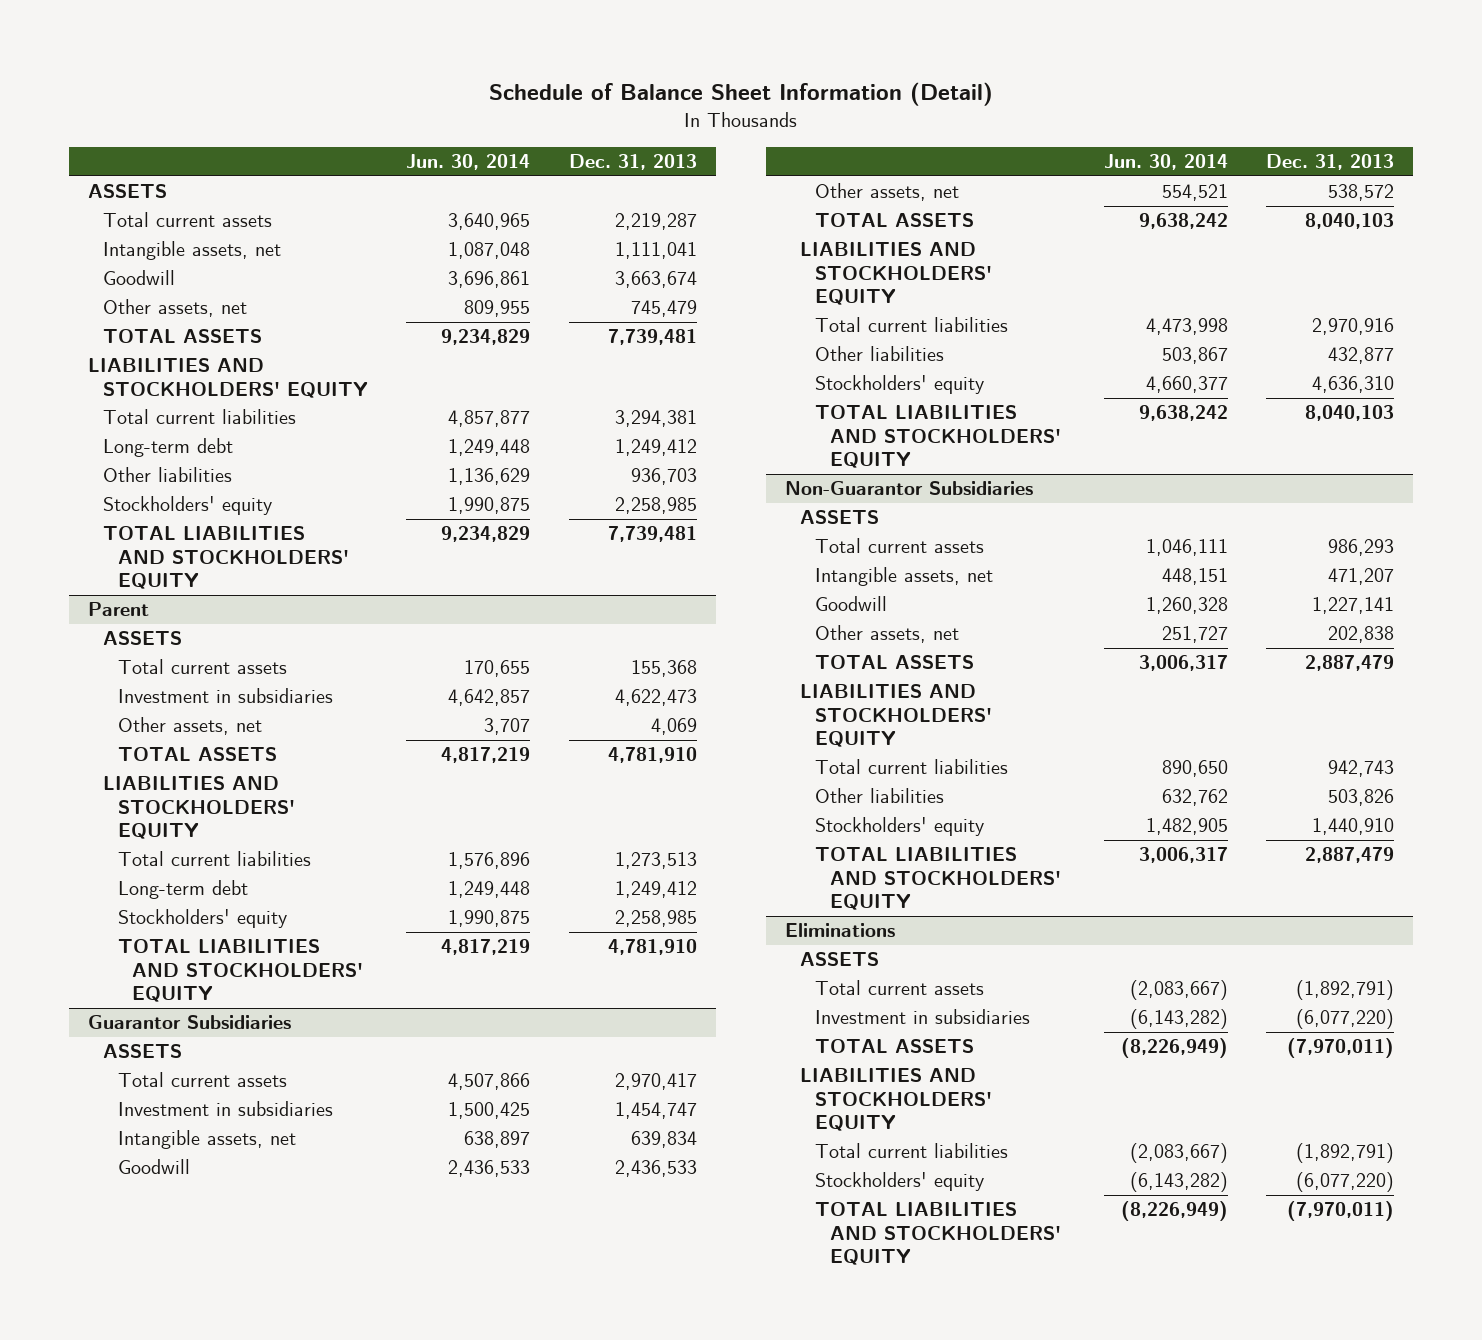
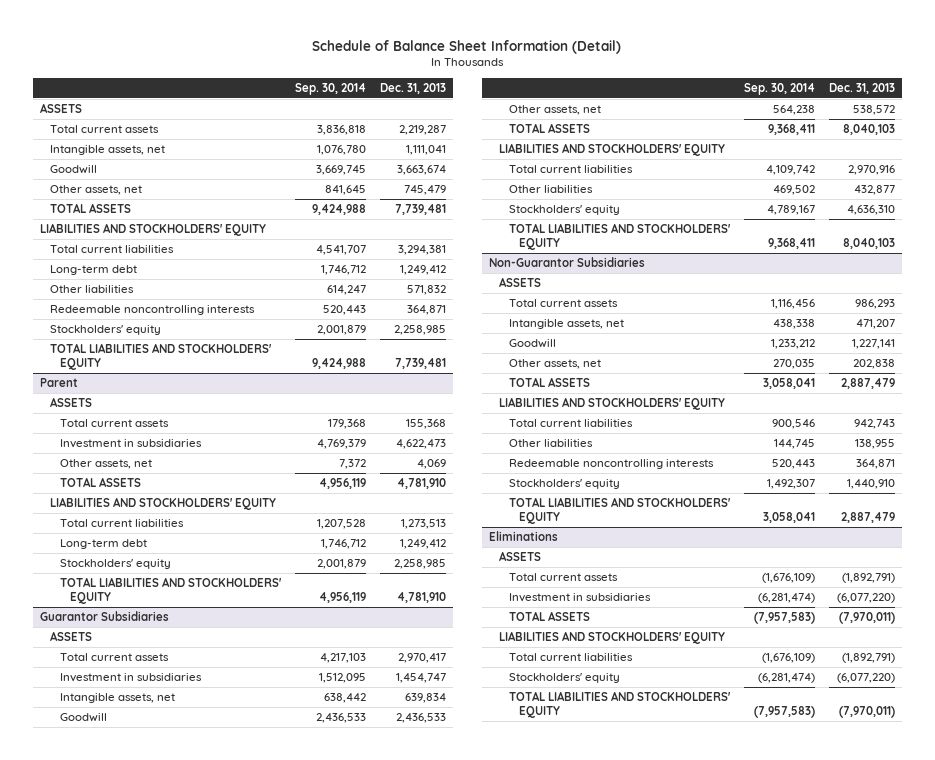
[406,154,531,171] Jun. 30, 2014 -> none
none -> [294,83,366,96] Sep. 30, 2014
[630,468,697,486] 936,703 -> [406,285,446,296] 571,832
none -> [49,305,255,316] Redeemable noncontrolling interests
[1328,789,1395,807] 503,826 -> [855,439,896,450] 138,955
none -> [509,459,715,470] Redeemable noncontrolling interests

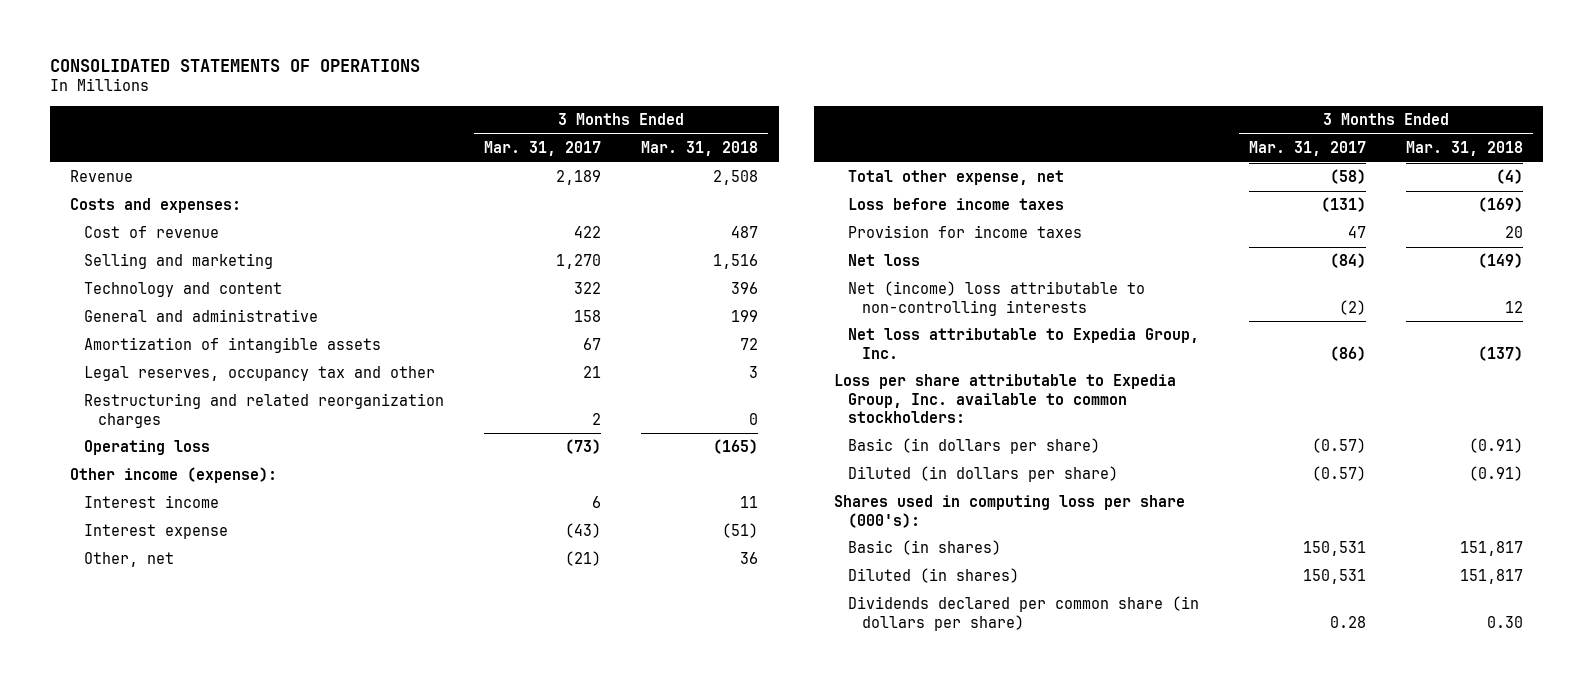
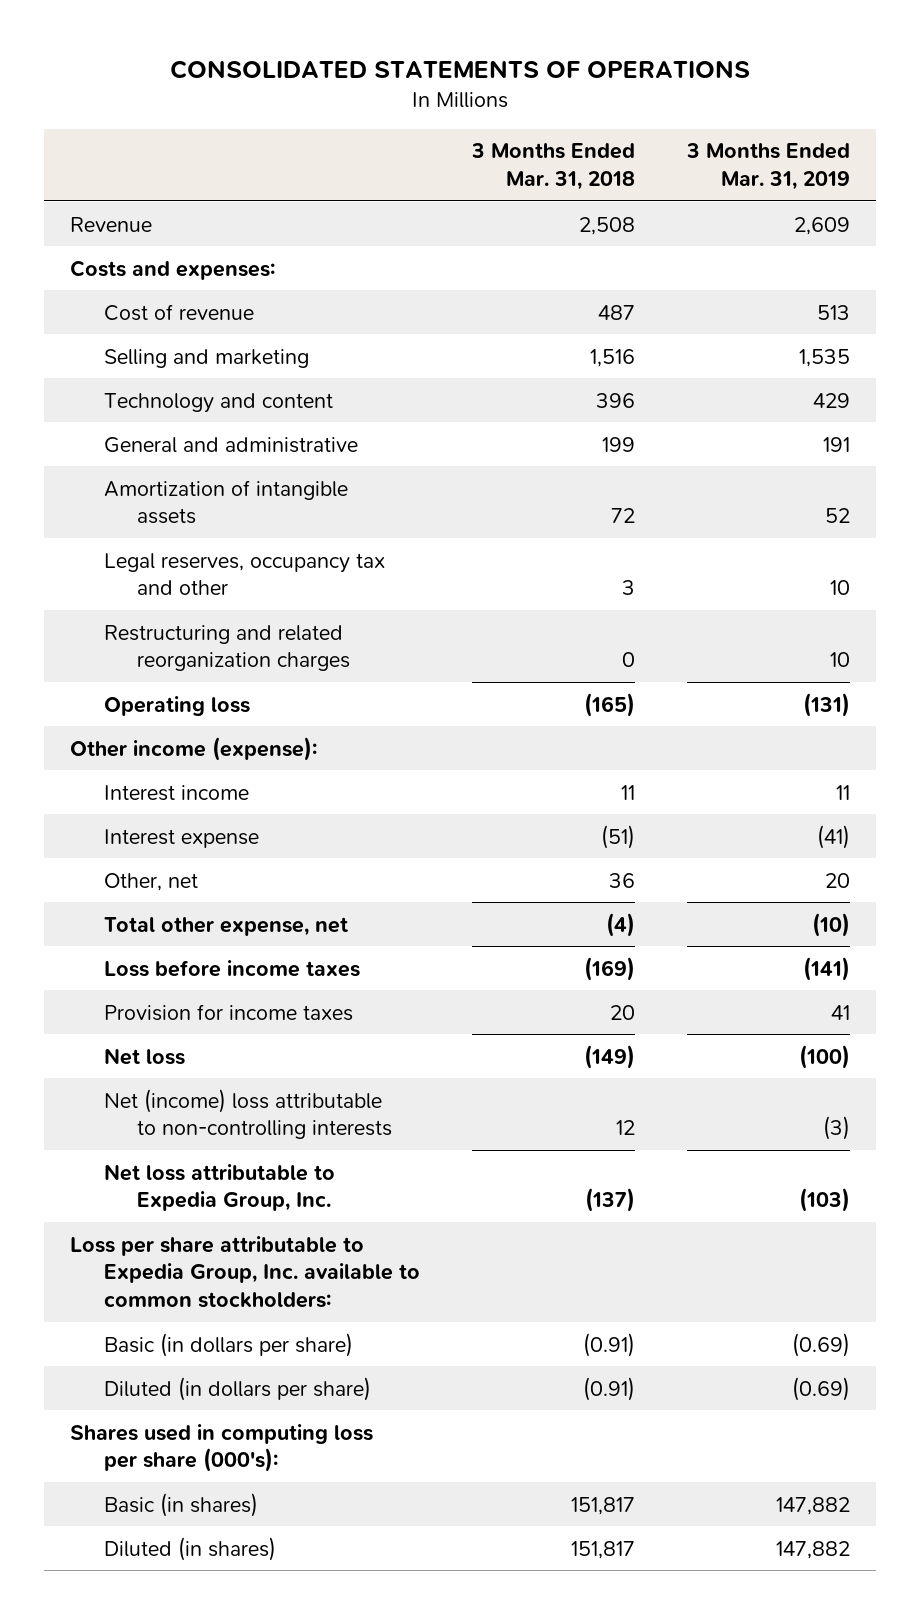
[484,140,602,156] Mar. 31, 2017 -> none
none -> [685,143,850,190] 3 Months Ended Mar. 31, 2019
[848,596,1200,631] Dividends declared per common share (in dollars per share) -> none

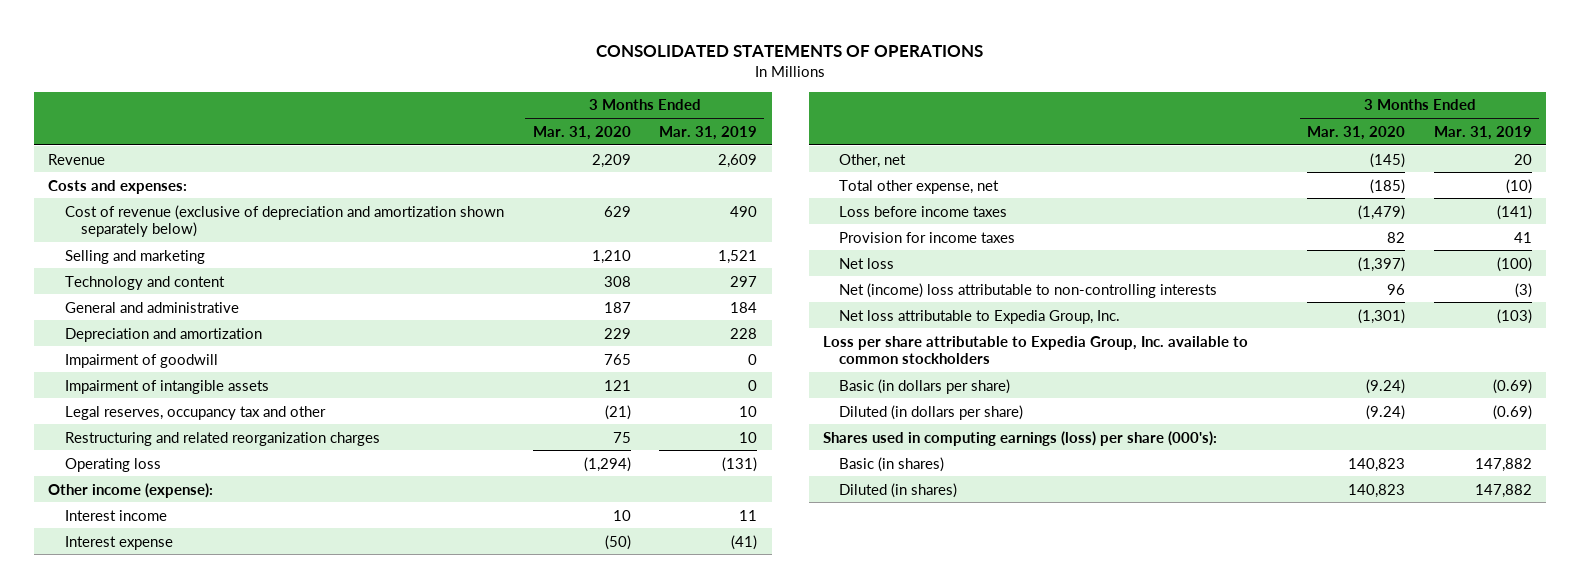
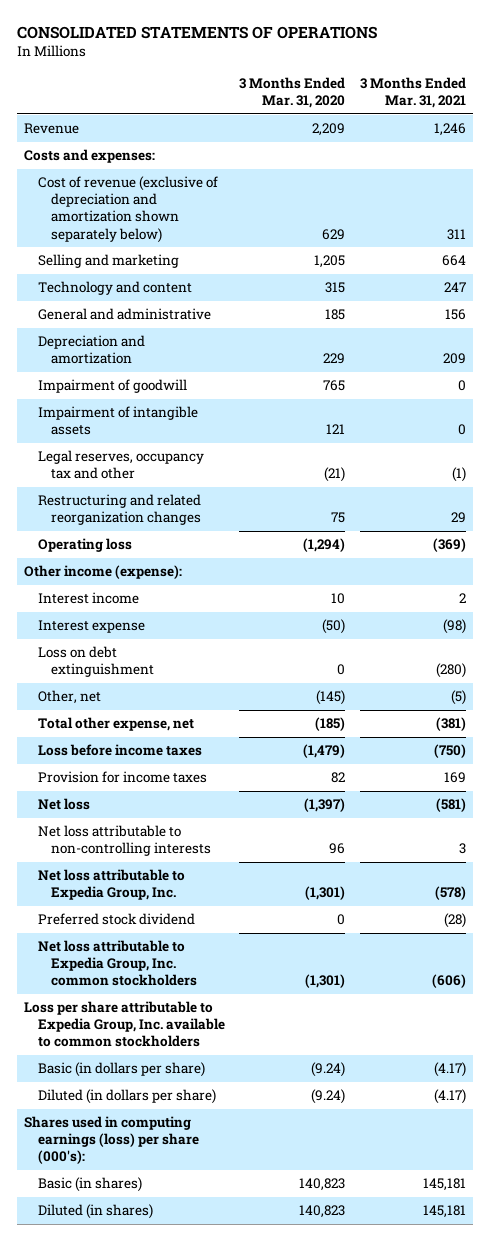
[659,125,758,140] Mar. 31, 2019 -> none
none -> [359,77,466,109] 3 Months Ended Mar. 31, 2021
[591,249,631,264] 1,210 -> [314,255,346,269] 1,205
[603,275,631,287] 308 -> [325,282,346,294] 315
[603,301,631,313] 187 -> [325,309,346,321] 185
[64,431,380,446] Restructuring and related reorganization charges -> [37,494,201,526] Restructuring and related reorganization changes
none -> [37,646,154,678] Loss on debt extinguishment
[839,282,1218,298] Net (income) loss attributable to non-controlling interests -> [37,825,211,857] Net loss attributable to non-controlling interests
none -> [37,913,195,926] Preferred stock dividend
none -> [37,940,197,987] Net loss attributable to Expedia Group, Inc. common stockholders

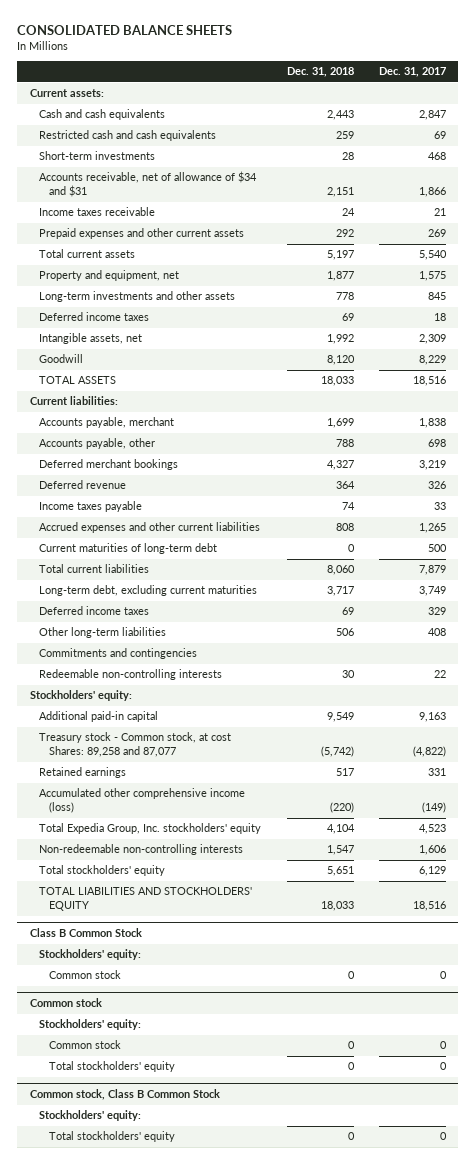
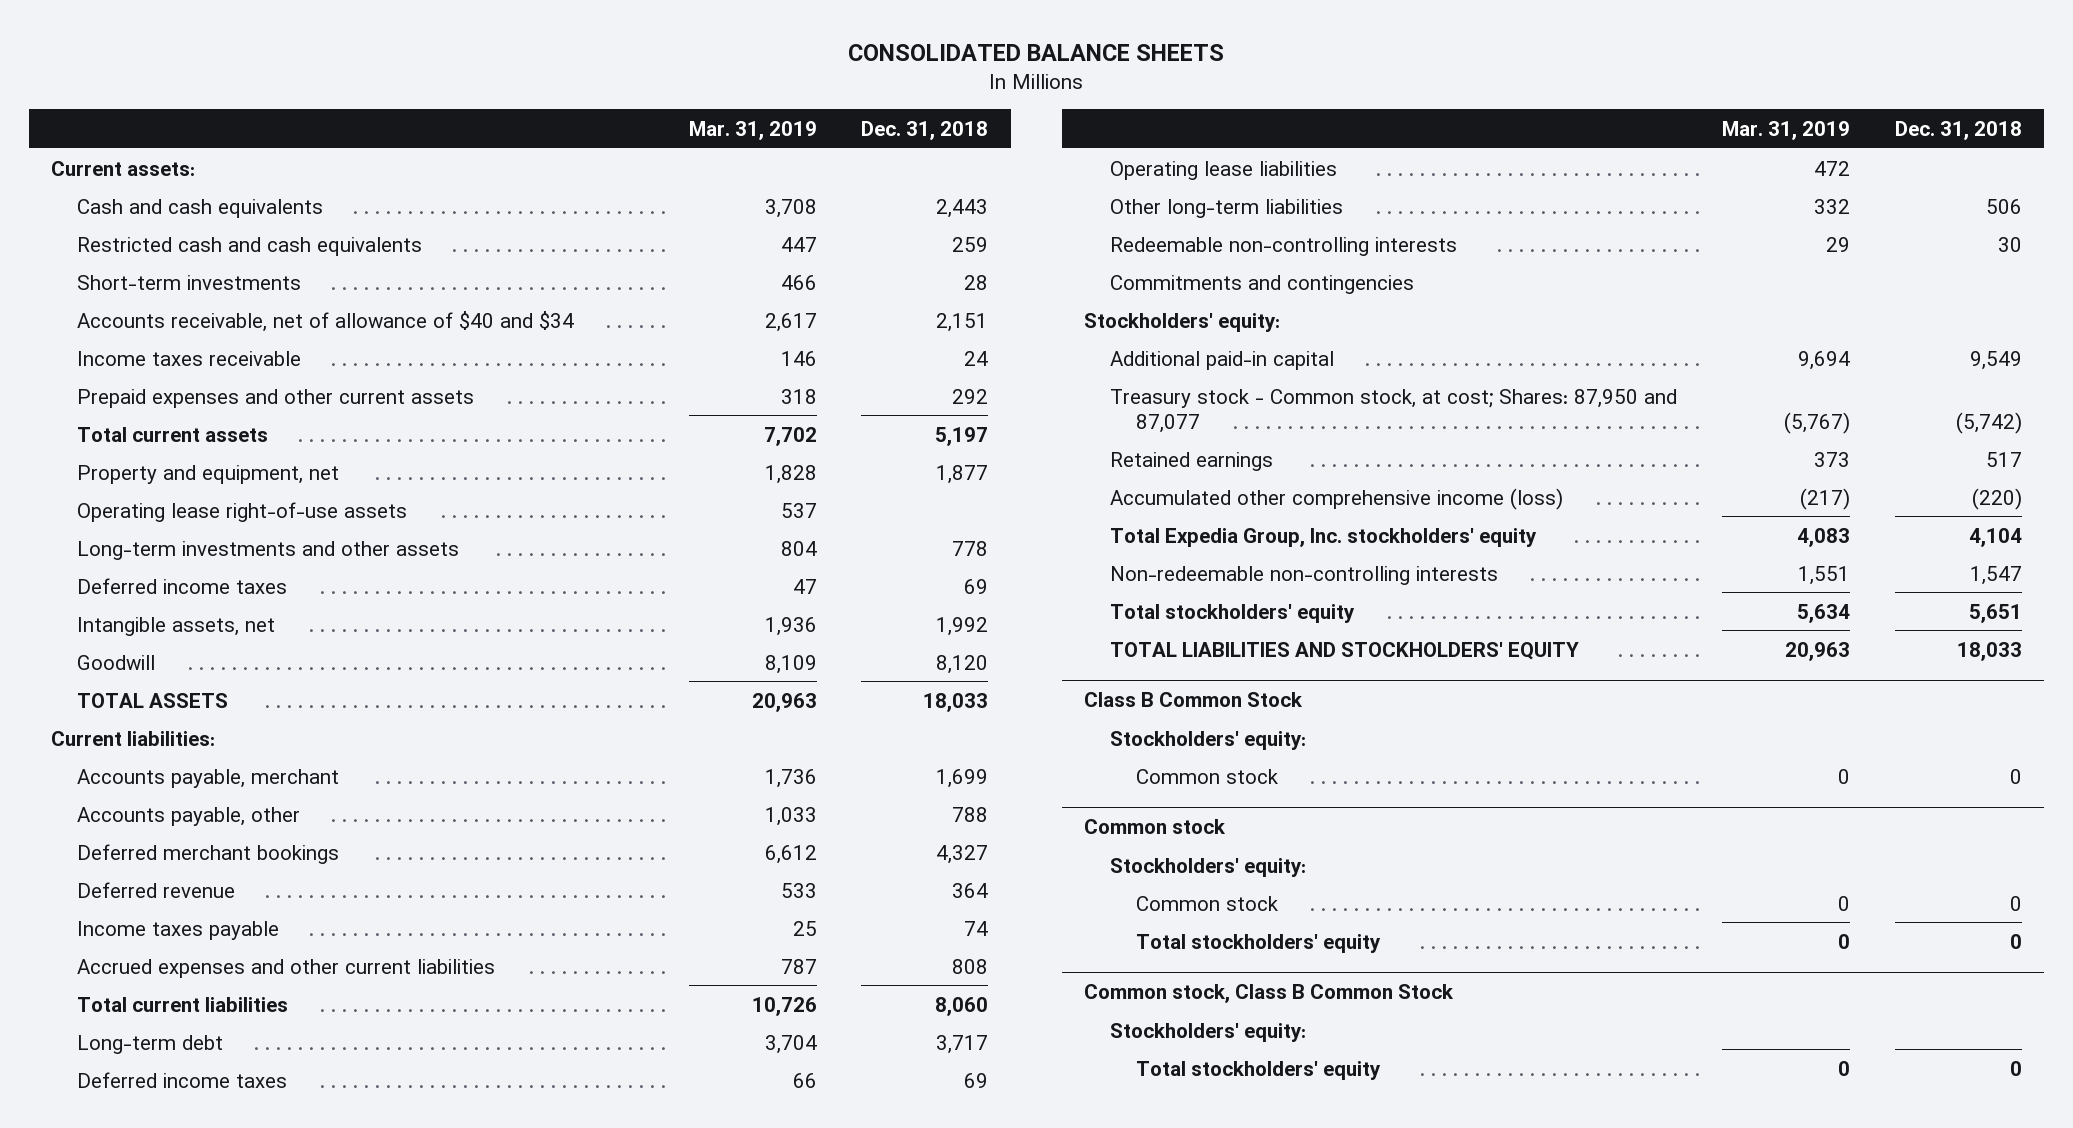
[378,67,446,78] Dec. 31, 2017 -> none
none -> [688,120,817,140] Mar. 31, 2019
[39,171,258,198] Accounts receivable, net of allowance of $34 and $31 -> [76,310,574,332] Accounts receivable, net of allowance of $40 and $34
none -> [76,501,407,522] Operating lease right-of-use assets
[39,543,218,555] Current maturities of long-term debt -> none
[39,585,258,597] Long-term debt, excluding current maturities -> [76,1034,223,1054] Long-term debt
none -> [1110,160,1338,180] Operating lease liabilities
[39,648,198,660] Commitments and contingencies -> [1110,274,1415,294] Commitments and contingencies
[39,732,232,758] Treasury stock - Common stock, at cost Shares: 89,258 and 87,077 -> [1110,388,1678,433] Treasury stock - Common stock, at cost; Shares: 87,950 and 87,077

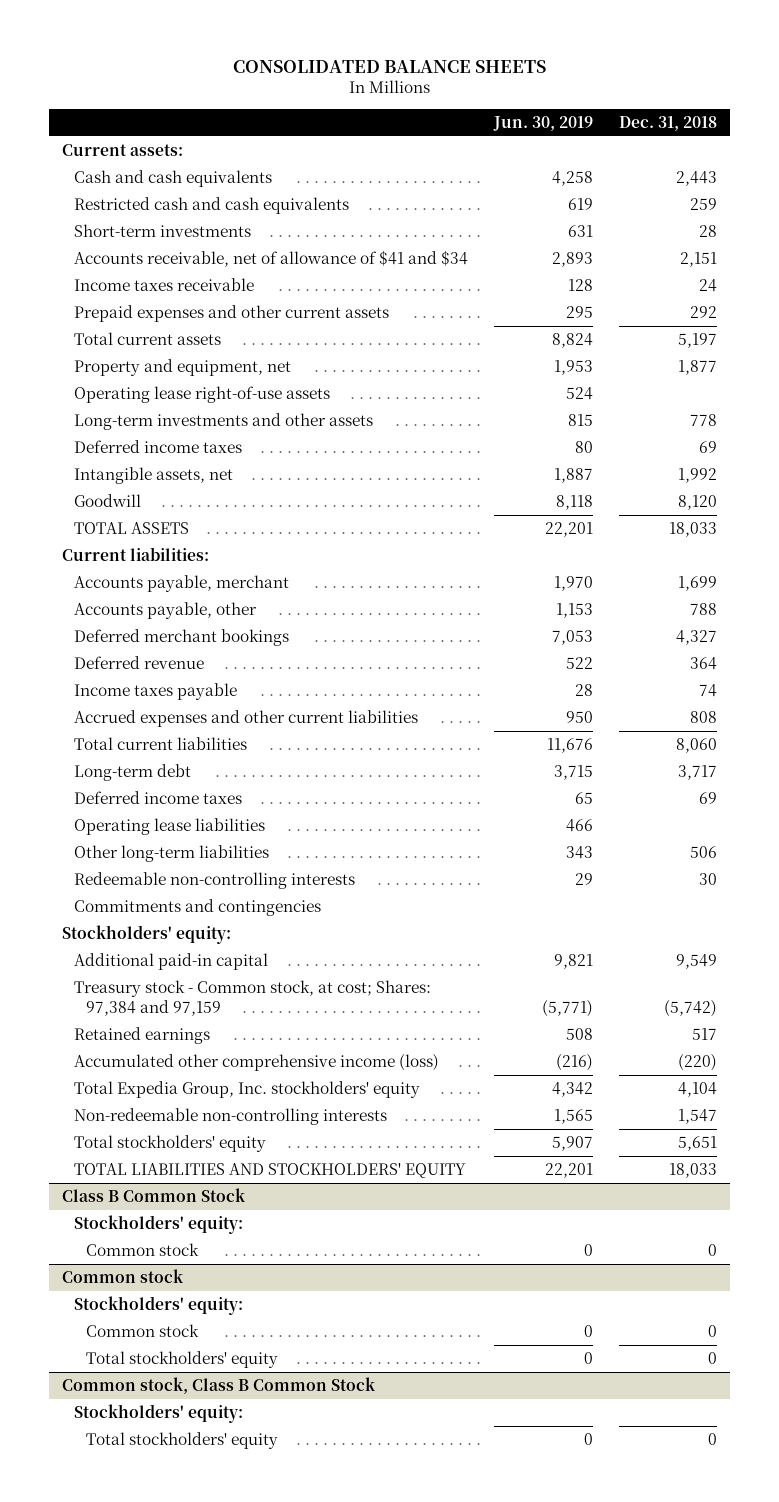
[688,120,817,140] Mar. 31, 2019 -> none
none -> [492,115,593,131] Jun. 30, 2019
[76,310,574,332] Accounts receivable, net of allowance of $40 and $34 -> [73,250,468,268] Accounts receivable, net of allowance of $41 and $34
[1110,388,1678,433] Treasury stock - Common stock, at cost; Shares: 87,950 and 87,077 -> [73,980,431,1017] Treasury stock - Common stock, at cost; Shares: 97,384 and 97,159

